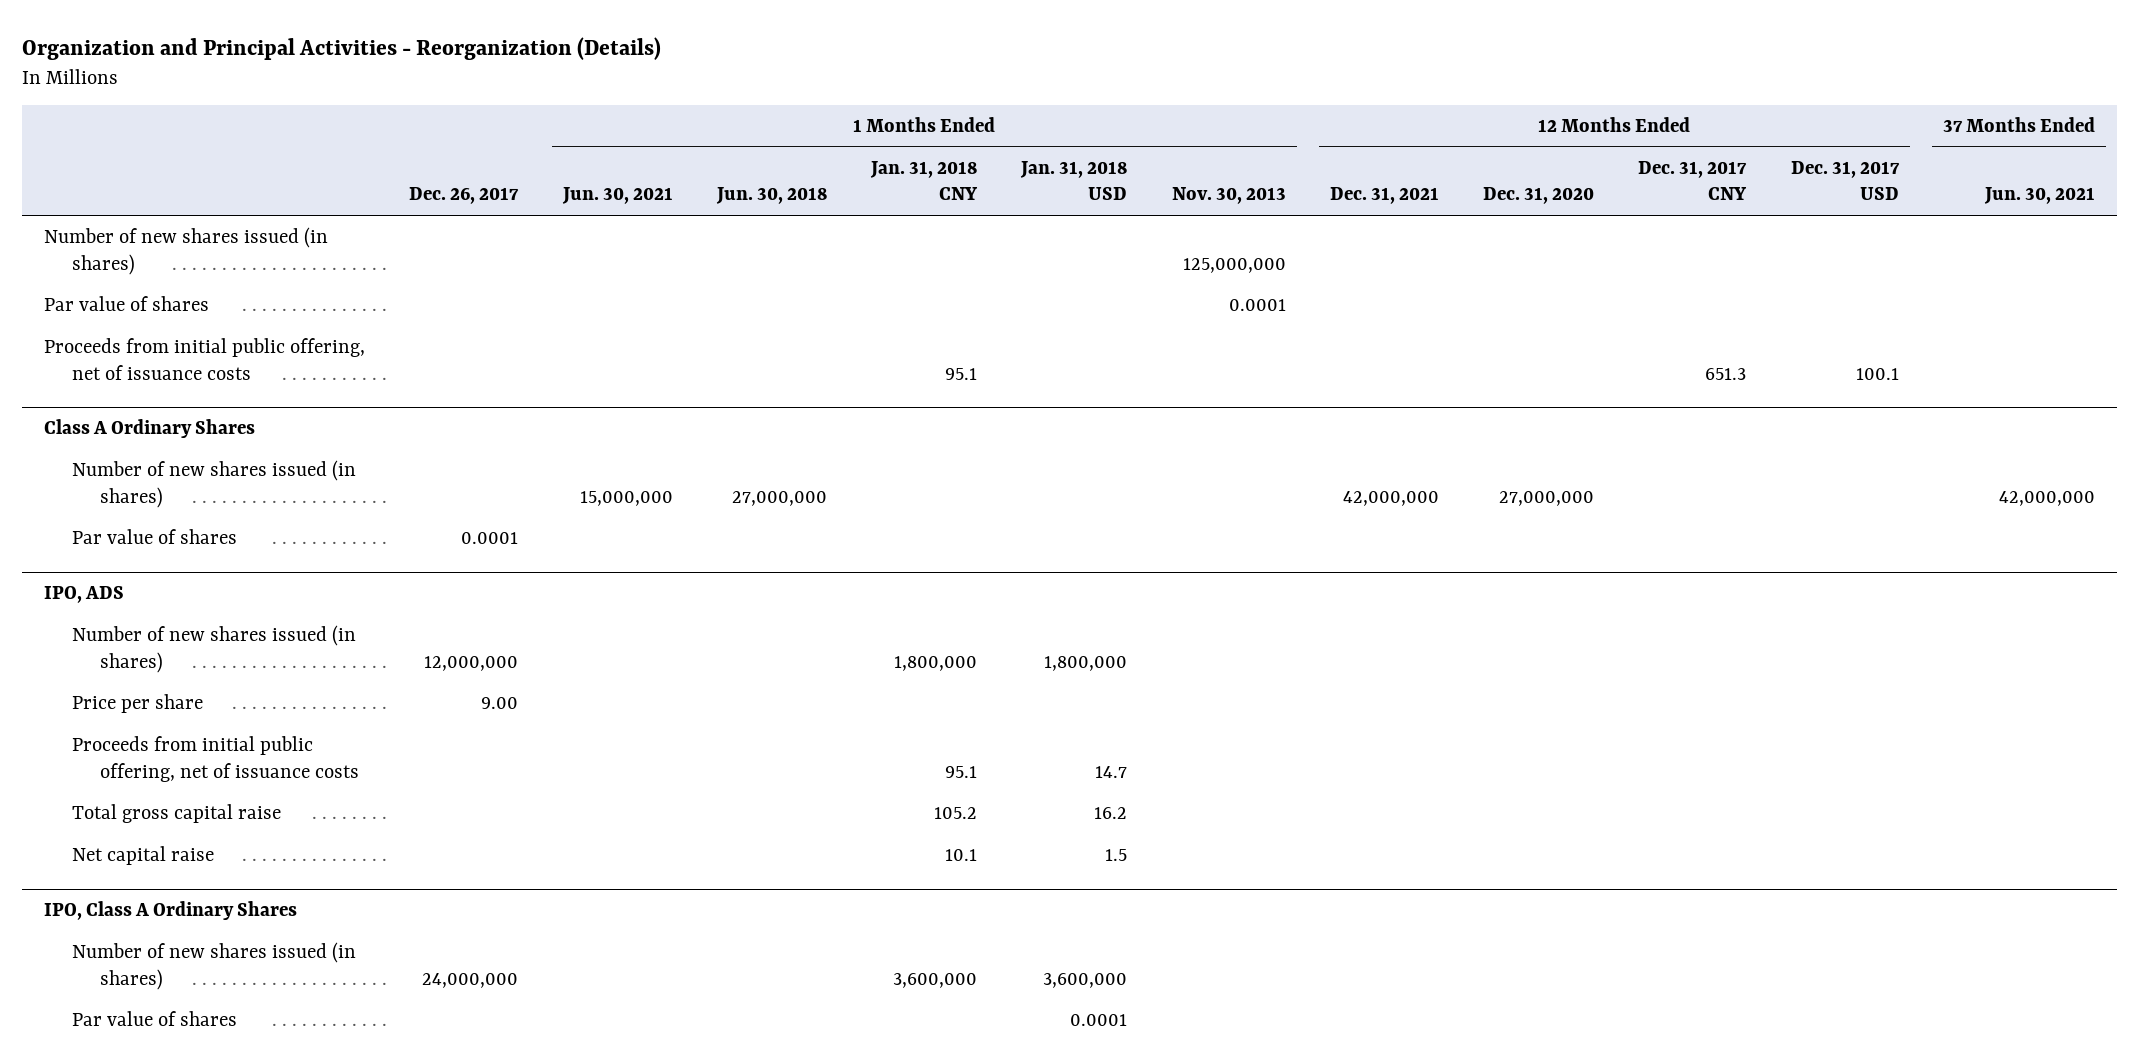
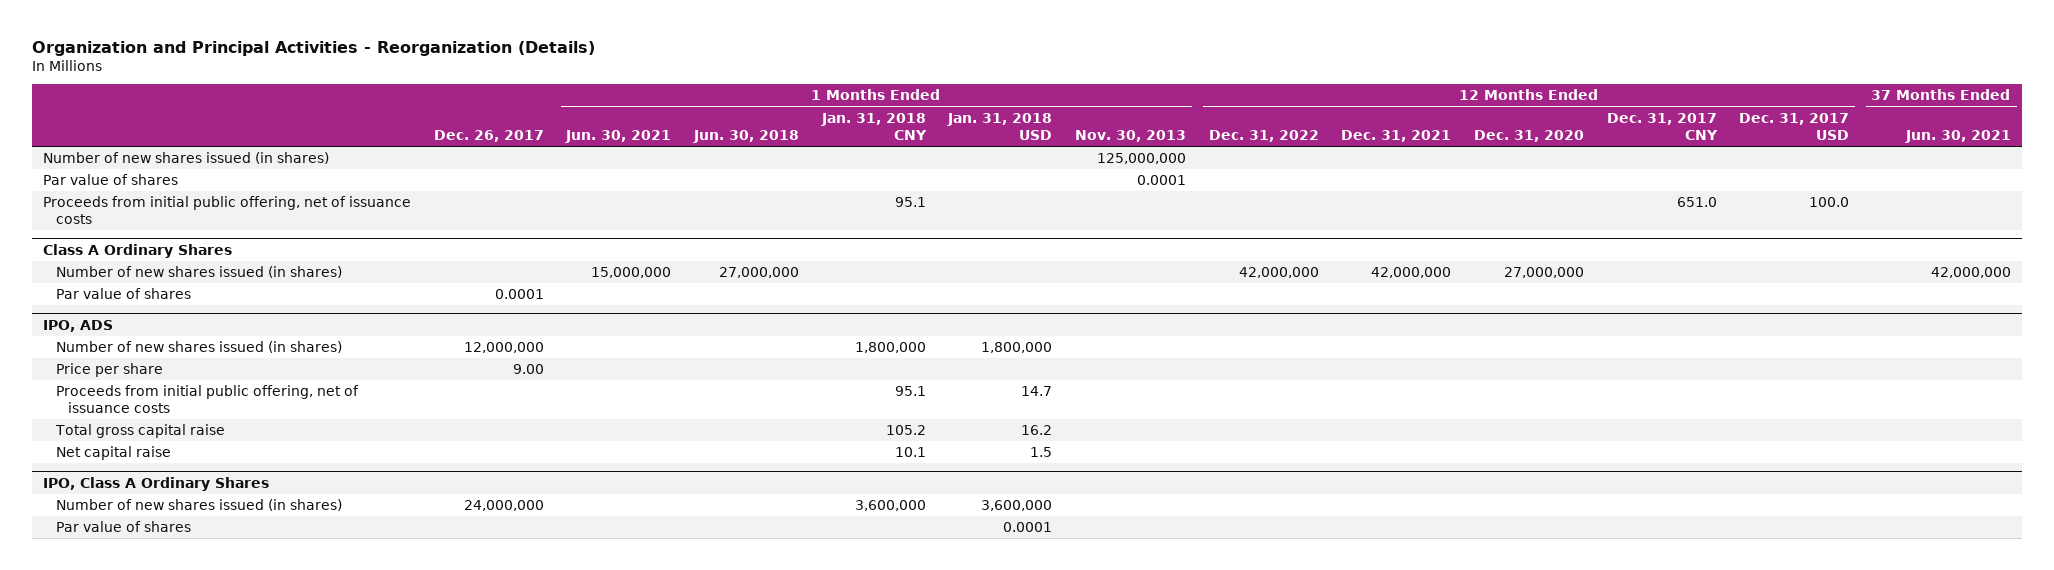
none -> [1208,129,1319,142] Dec. 31, 2022
[1705,367,1747,380] 651.3 -> [1676,197,1717,208] 651.0
[1855,367,1899,380] 100.1 -> [1809,197,1850,208] 100.0

